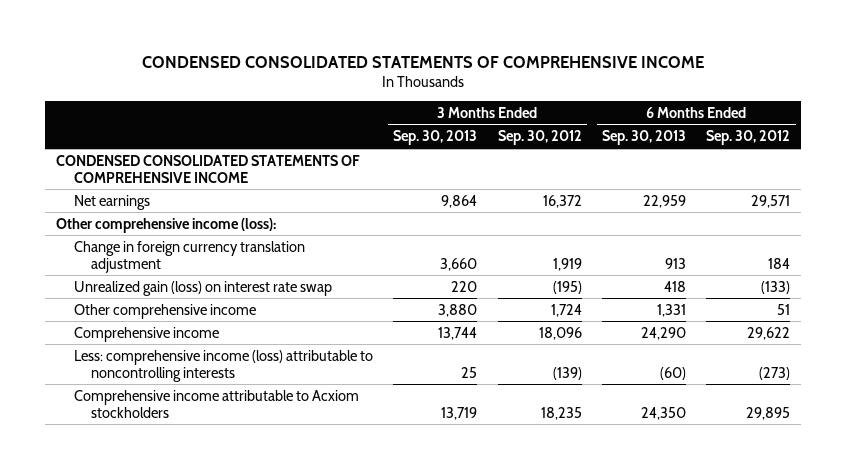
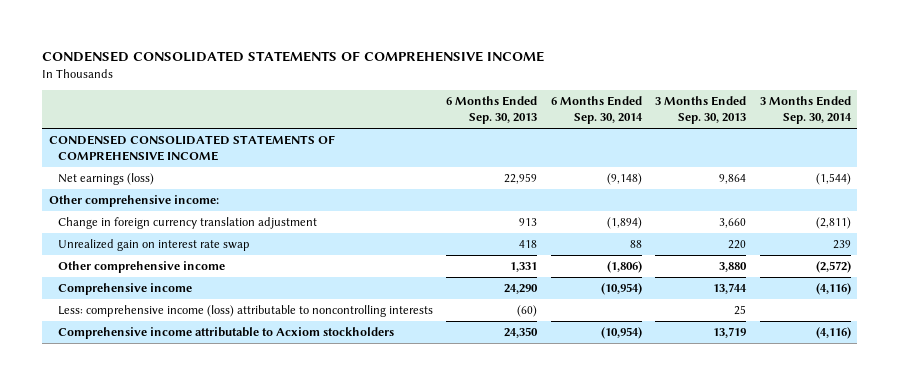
[497,130,582,146] Sep. 30, 2012 -> none
[706,130,791,146] Sep. 30, 2012 -> none
none -> [550,96,643,125] 6 Months Ended Sep. 30, 2014
none -> [759,96,852,125] 3 Months Ended Sep. 30, 2014
[73,194,150,210] Net earnings -> [57,172,154,185] Net earnings (loss)
[55,217,276,233] Other comprehensive income (loss): -> [48,194,219,207] Other comprehensive income:
[73,280,332,296] Unrealized gain (loss) on interest rate swap -> [57,238,250,251] Unrealized gain on interest rate swap

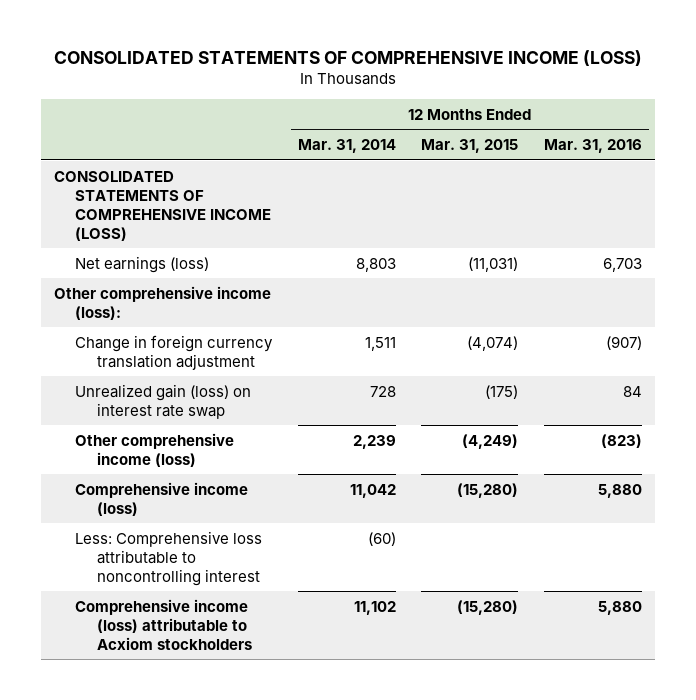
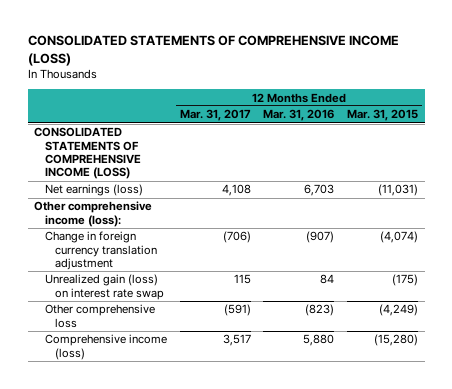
[297,139,396,154] Mar. 31, 2014 -> none
none -> [179,109,251,122] Mar. 31, 2017
[75,432,235,467] Other comprehensive income (loss) -> [44,304,155,328] Other comprehensive loss
[75,530,263,586] Less: Comprehensive loss attributable to noncontrolling interest -> none
[75,598,252,650] Comprehensive income (loss) attributable to Acxiom stockholders -> none

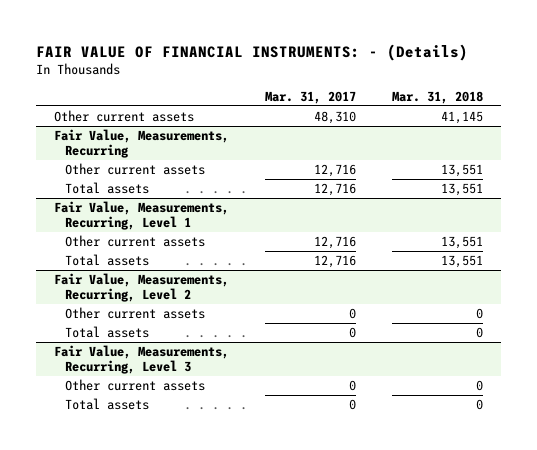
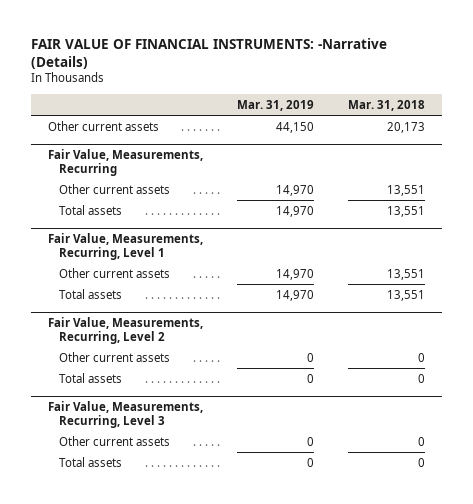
[36,43,469,61] FAIR VALUE OF FINANCIAL INSTRUMENTS: - (Details) -> [30,37,387,69] FAIR VALUE OF FINANCIAL INSTRUMENTS: -Narrative (Details)
[265,91,357,105] Mar. 31, 2017 -> none
none -> [236,99,314,111] Mar. 31, 2019
[440,110,483,124] 41,145 -> [387,121,426,133] 20,173

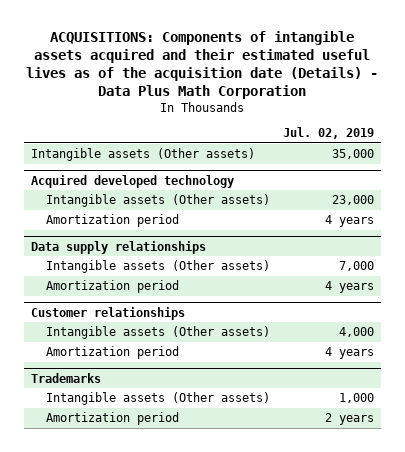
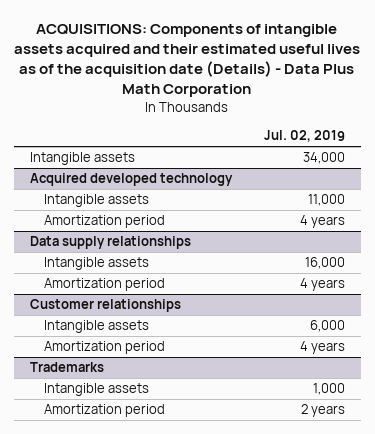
[30,147,255,161] Intangible assets (Other assets) -> [29,152,135,166] Intangible assets
[332,148,375,159] 35,000 -> [303,152,346,165] 34,000
[45,193,270,207] Intangible assets (Other assets) -> [43,194,149,208] Intangible assets
[332,194,375,205] 23,000 -> [308,194,346,207] 11,000
[45,259,270,273] Intangible assets (Other assets) -> [43,257,149,271] Intangible assets
[339,260,375,271] 7,000 -> [305,257,346,270] 16,000
[45,325,270,339] Intangible assets (Other assets) -> [43,320,149,334] Intangible assets
[339,326,375,337] 4,000 -> [310,320,346,333] 6,000
[45,391,270,405] Intangible assets (Other assets) -> [43,383,149,397] Intangible assets

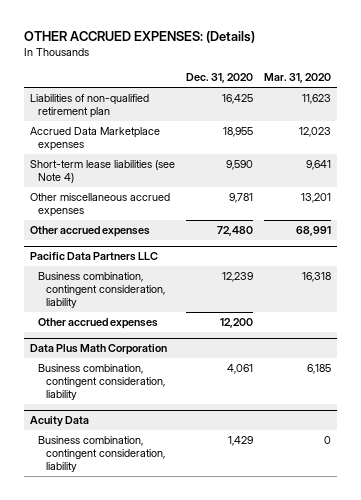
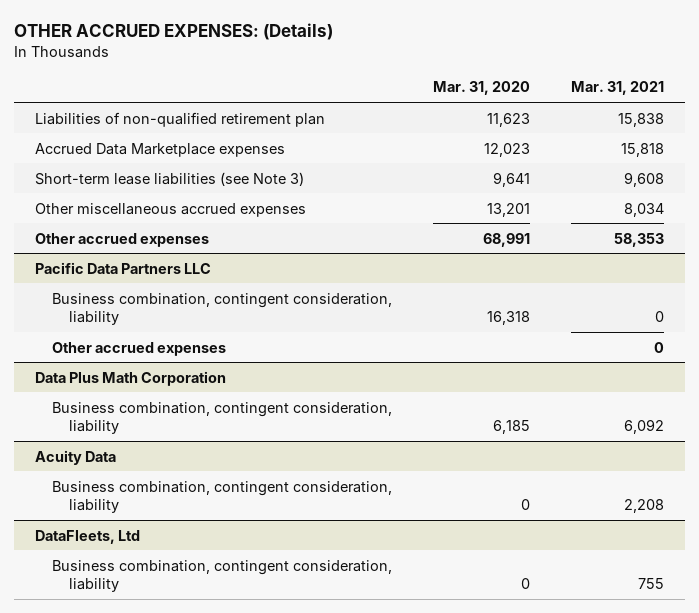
[185,73,253,84] Dec. 31, 2020 -> none
none -> [571,81,665,96] Mar. 31, 2021
[29,159,175,183] Short-term lease liabilities (see Note 4) -> [34,171,304,186] Short-term lease liabilities (see Note 3)
none -> [34,529,140,544] DataFleets, Ltd
none -> [51,559,392,593] Business combination, contingent consideration, liability

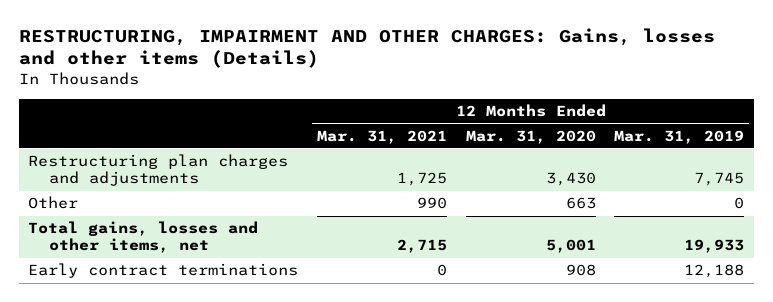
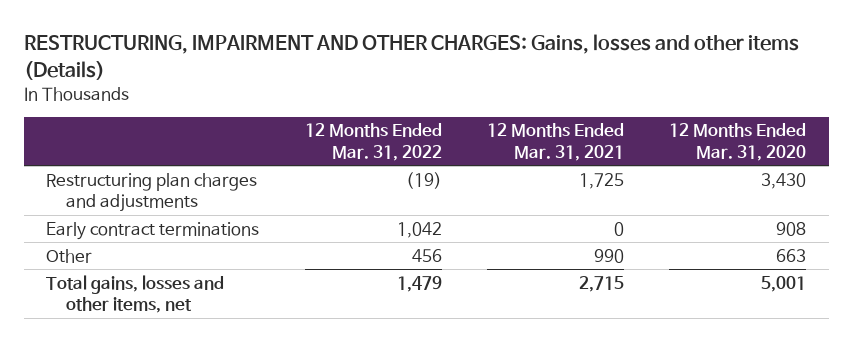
[614,129,745,144] Mar. 31, 2019 -> none
none -> [304,123,442,161] 12 Months Ended Mar. 31, 2022
[28,263,299,279] Early contract terminations -> [46,221,260,240] Early contract terminations

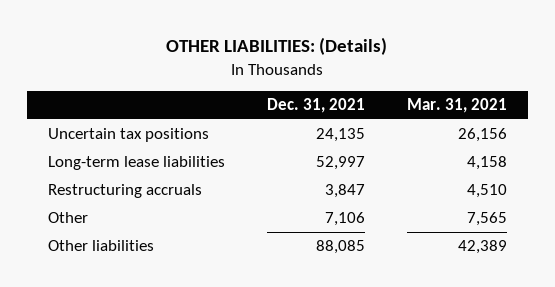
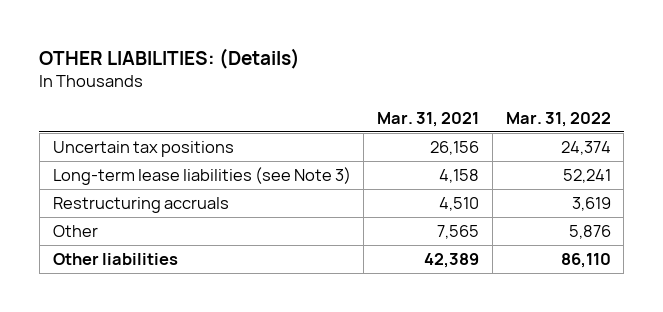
[266,98,365,114] Dec. 31, 2021 -> none
none -> [505,111,611,127] Mar. 31, 2022
[47,156,225,171] Long-term lease liabilities -> [52,167,351,186] Long-term lease liabilities (see Note 3)

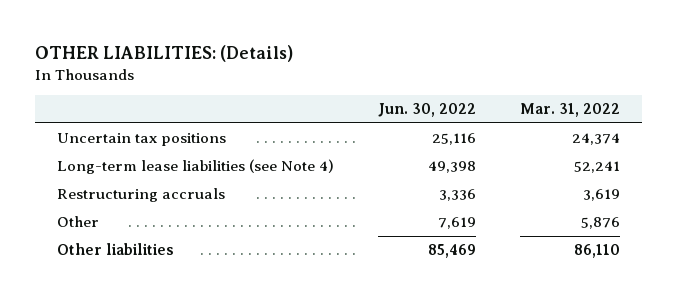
[377,111,480,127] Mar. 31, 2021 -> none
none -> [378,103,477,118] Jun. 30, 2022
[52,167,351,186] Long-term lease liabilities (see Note 3) -> [57,159,335,175] Long-term lease liabilities (see Note 4)

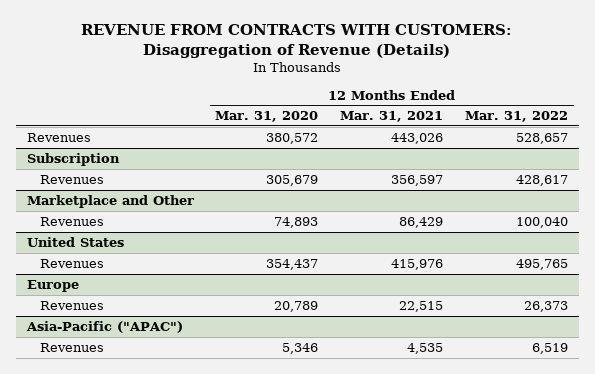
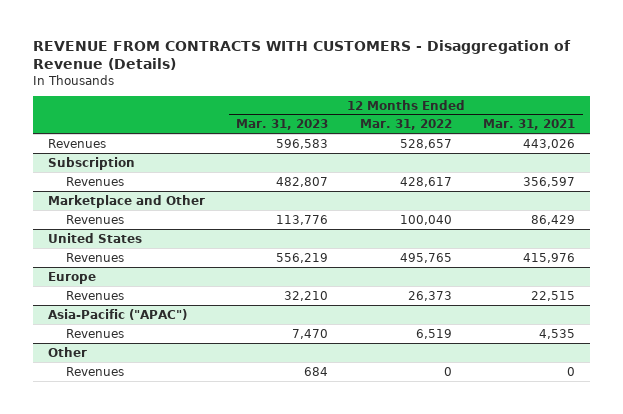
[81,24,513,58] REVENUE FROM CONTRACTS WITH CUSTOMERS: Disaggregation of Revenue (Details) -> [32,39,571,70] REVENUE FROM CONTRACTS WITH CUSTOMERS - Disaggregation of Revenue (Details)
[215,111,319,123] Mar. 31, 2020 -> none
none -> [236,119,329,131] Mar. 31, 2023
none -> [48,346,88,357] Other
none -> [65,366,124,376] Revenues

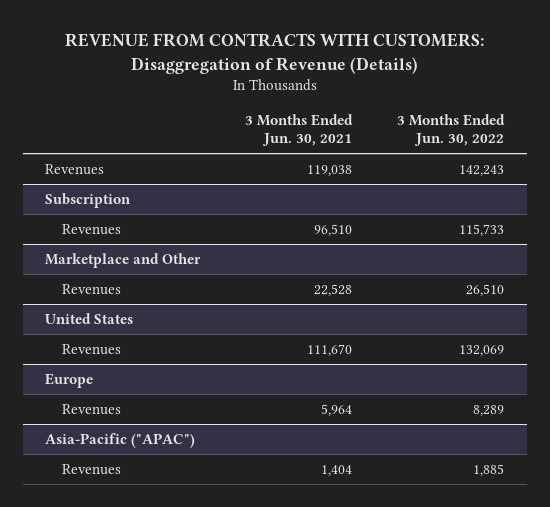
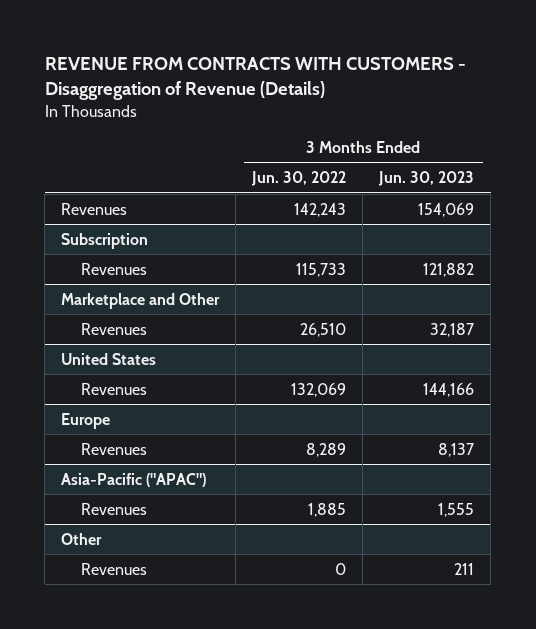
[64,33,484,74] REVENUE FROM CONTRACTS WITH CUSTOMERS: Disaggregation of Revenue (Details) -> [44,56,466,100] REVENUE FROM CONTRACTS WITH CUSTOMERS - Disaggregation of Revenue (Details)
[245,113,354,147] 3 Months Ended Jun. 30, 2021 -> none
none -> [378,171,475,187] Jun. 30, 2023
none -> [61,532,103,545] Other
none -> [81,562,148,575] Revenues

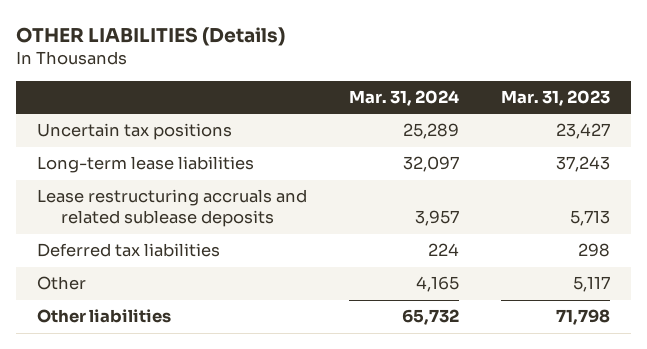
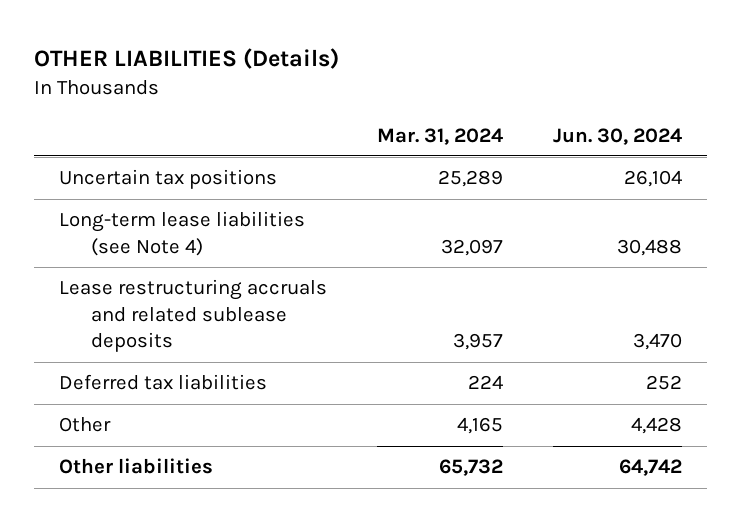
[501,90,611,107] Mar. 31, 2023 -> none
none -> [553,127,683,145] Jun. 30, 2024
[37,156,255,174] Long-term lease liabilities -> [59,211,306,256] Long-term lease liabilities (see Note 4)

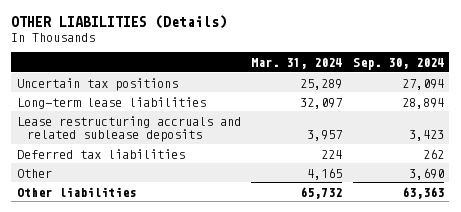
[553,127,683,145] Jun. 30, 2024 -> none
none -> [353,57,445,70] Sep. 30, 2024
[59,211,306,256] Long-term lease liabilities (see Note 4) -> [16,96,206,109] Long-term lease liabilities

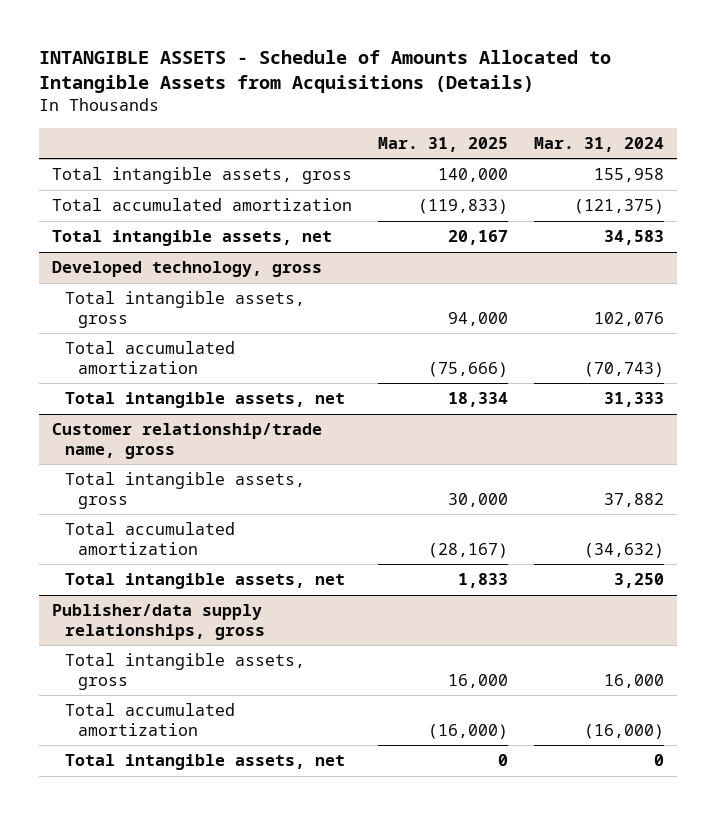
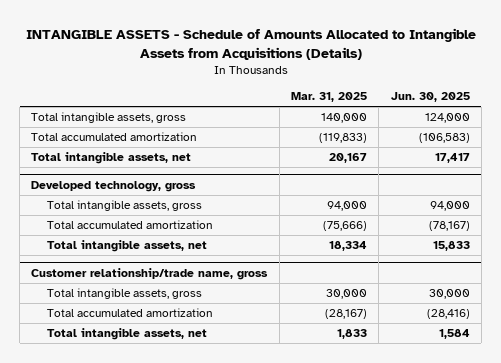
[533,136,664,152] Mar. 31, 2024 -> none
none -> [390,92,470,103] Jun. 30, 2025
[51,604,265,640] Publisher/data supply relationships, gross -> none
[64,653,305,690] Total intangible assets, gross -> none
[64,703,235,736] Total accumulated amortization -> none
[64,754,345,771] Total intangible assets, net -> none

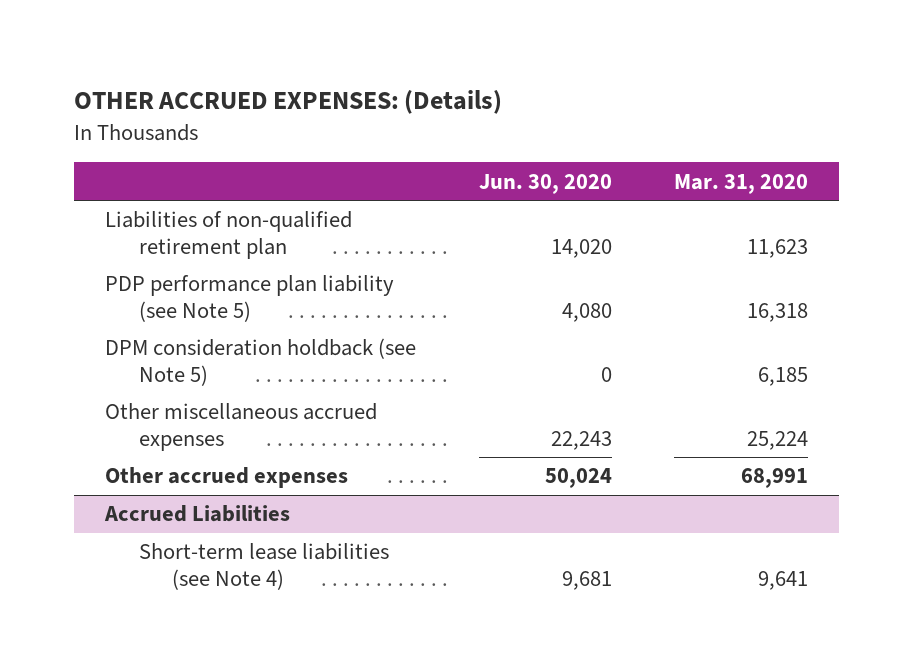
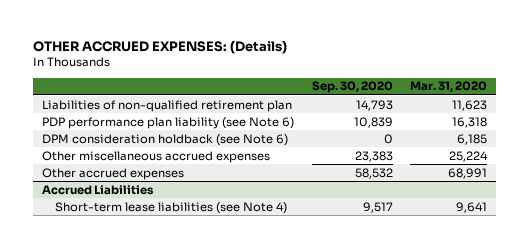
[478,173,612,194] Jun. 30, 2020 -> none
none -> [311,81,393,94] Sep. 30, 2020
[105,275,395,322] PDP performance plan liability (see Note 5) -> [41,116,294,129] PDP performance plan liability (see Note 6)
[105,338,417,386] DPM consideration holdback (see Note 5) -> [41,133,288,146] DPM consideration holdback (see Note 6)

